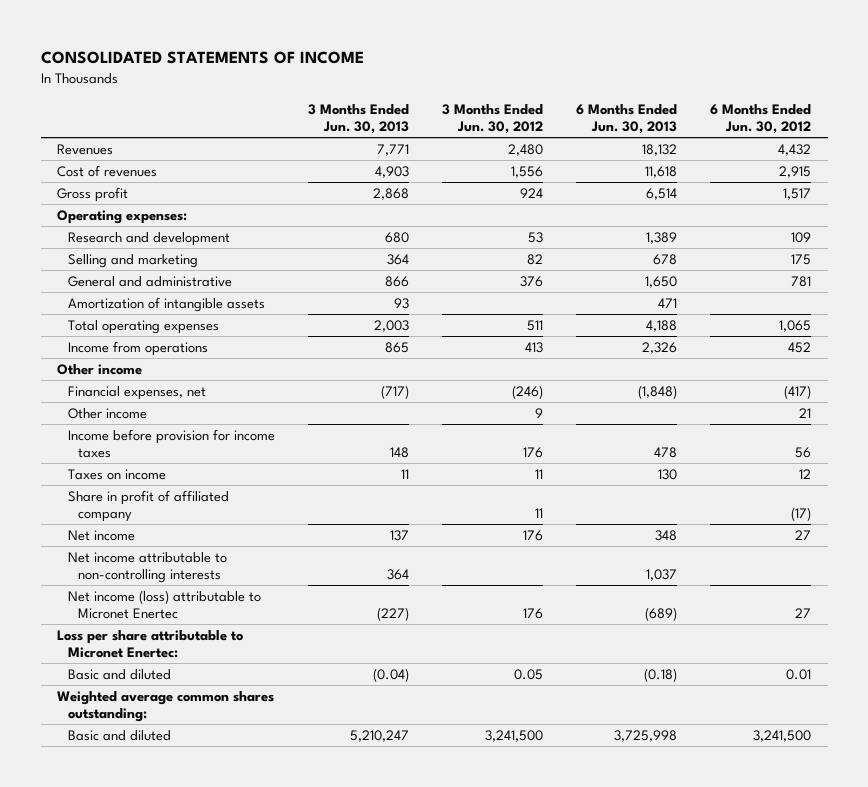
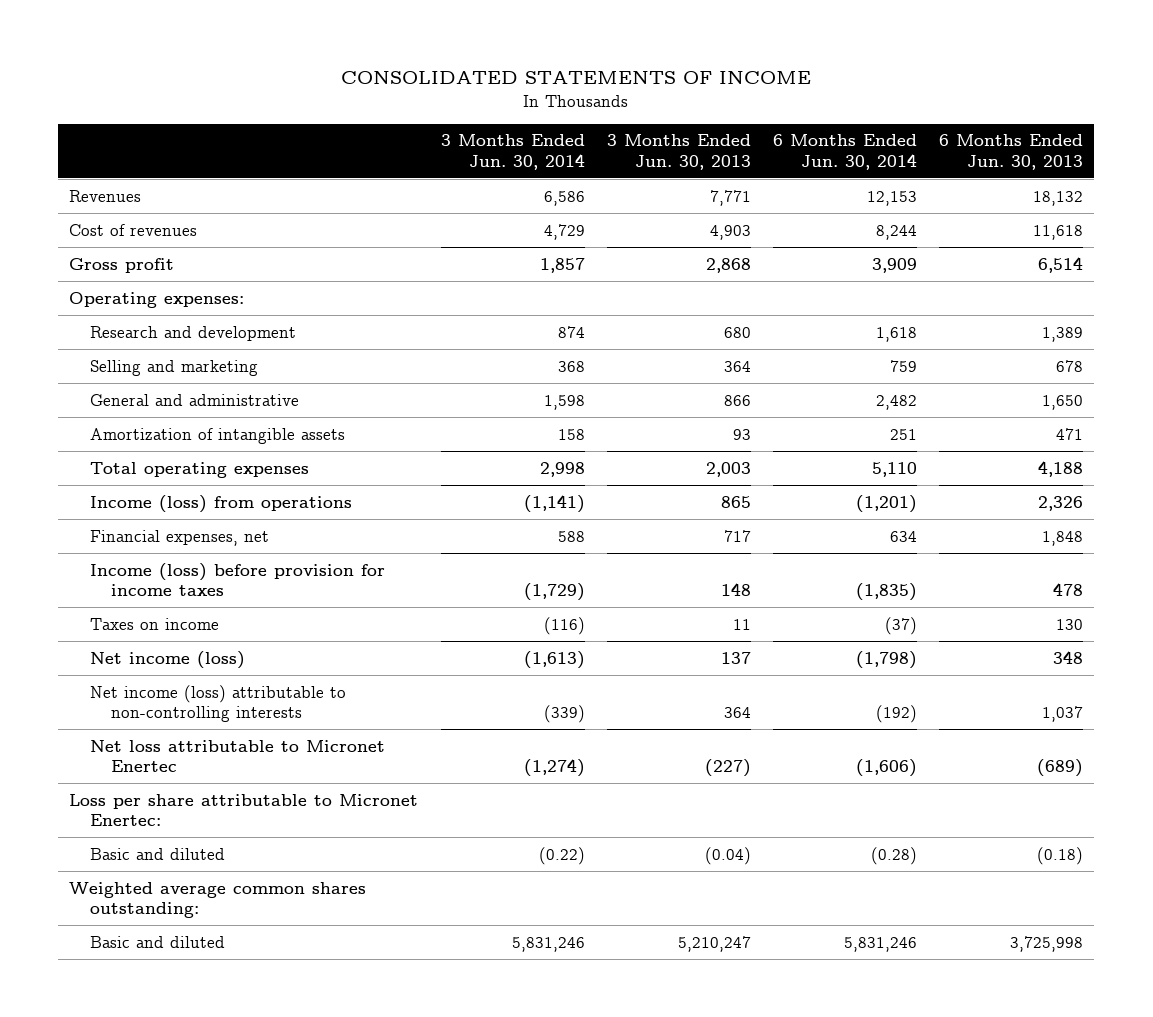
[441,103,543,134] 3 Months Ended Jun. 30, 2012 -> none
[710,103,812,134] 6 Months Ended Jun. 30, 2012 -> none
none -> [440,134,585,170] 3 Months Ended Jun. 30, 2014
none -> [773,134,918,170] 6 Months Ended Jun. 30, 2014
[57,364,143,376] Other income -> none
[67,408,147,420] Other income -> none
[67,341,208,357] Income from operations -> [90,494,353,513] Income (loss) from operations
[380,385,409,400] (717) -> [723,529,751,542] 717
[637,385,677,400] (1,848) -> [1042,530,1084,546] 1,848
[67,429,275,459] Income before provision for income taxes -> [90,562,386,597] Income (loss) before provision for income taxes
[67,490,229,523] Share in profit of affiliated company -> none
[67,530,135,542] Net income -> [90,650,246,669] Net income (loss)
[67,552,227,584] Net income attributable to non-controlling interests -> [90,684,347,723] Net income (loss) attributable to non-controlling interests
[67,590,261,620] Net income (loss) attributable to Micronet Enertec -> [90,739,386,773] Net loss attributable to Micronet Enertec

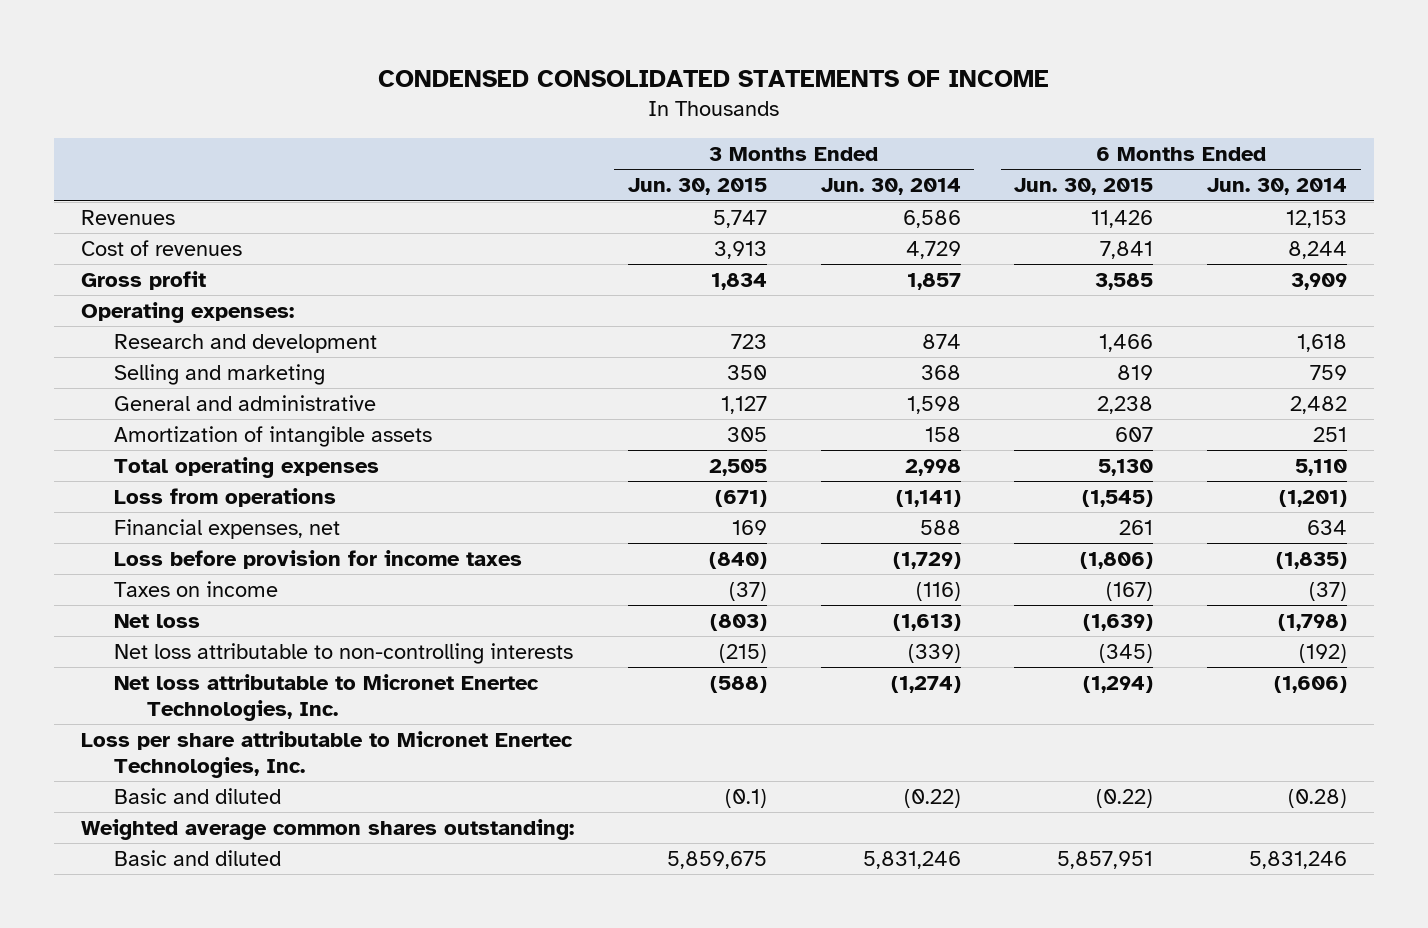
[341,71,812,85] CONSOLIDATED STATEMENTS OF INCOME -> [378,70,1050,88] CONDENSED CONSOLIDATED STATEMENTS OF INCOME
[606,134,751,170] 3 Months Ended Jun. 30, 2013 -> none
[939,134,1084,170] 6 Months Ended Jun. 30, 2013 -> none
none -> [627,178,767,196] Jun. 30, 2015
none -> [1014,178,1154,196] Jun. 30, 2015
[90,494,353,513] Income (loss) from operations -> [113,488,336,508] Loss from operations
[90,562,386,597] Income (loss) before provision for income taxes -> [113,550,522,570] Loss before provision for income taxes
[90,650,246,669] Net income (loss) -> [113,614,200,629] Net loss
[90,684,347,723] Net income (loss) attributable to non-controlling interests -> [113,643,573,665] Net loss attributable to non-controlling interests
[90,739,386,773] Net loss attributable to Micronet Enertec -> [113,674,539,721] Net loss attributable to Micronet Enertec Technologies, Inc.
[69,793,419,827] Loss per share attributable to Micronet Enertec: -> [80,731,573,778] Loss per share attributable to Micronet Enertec Technologies, Inc.

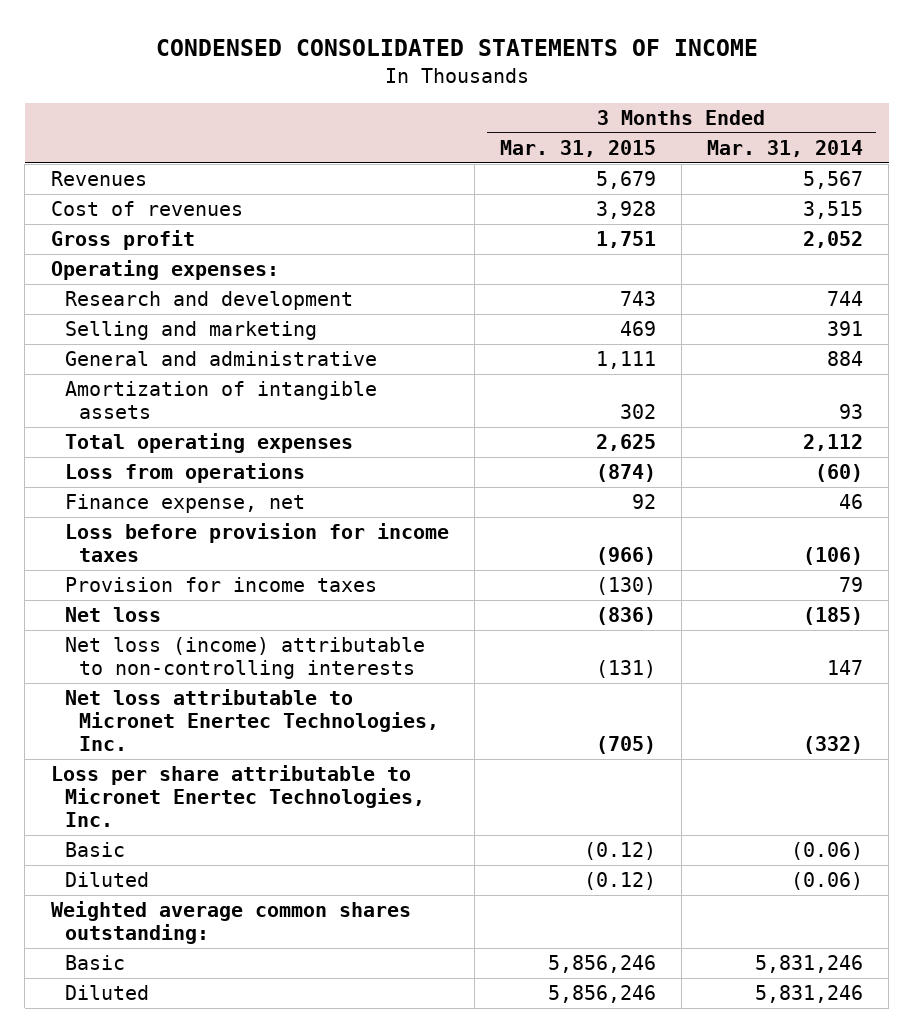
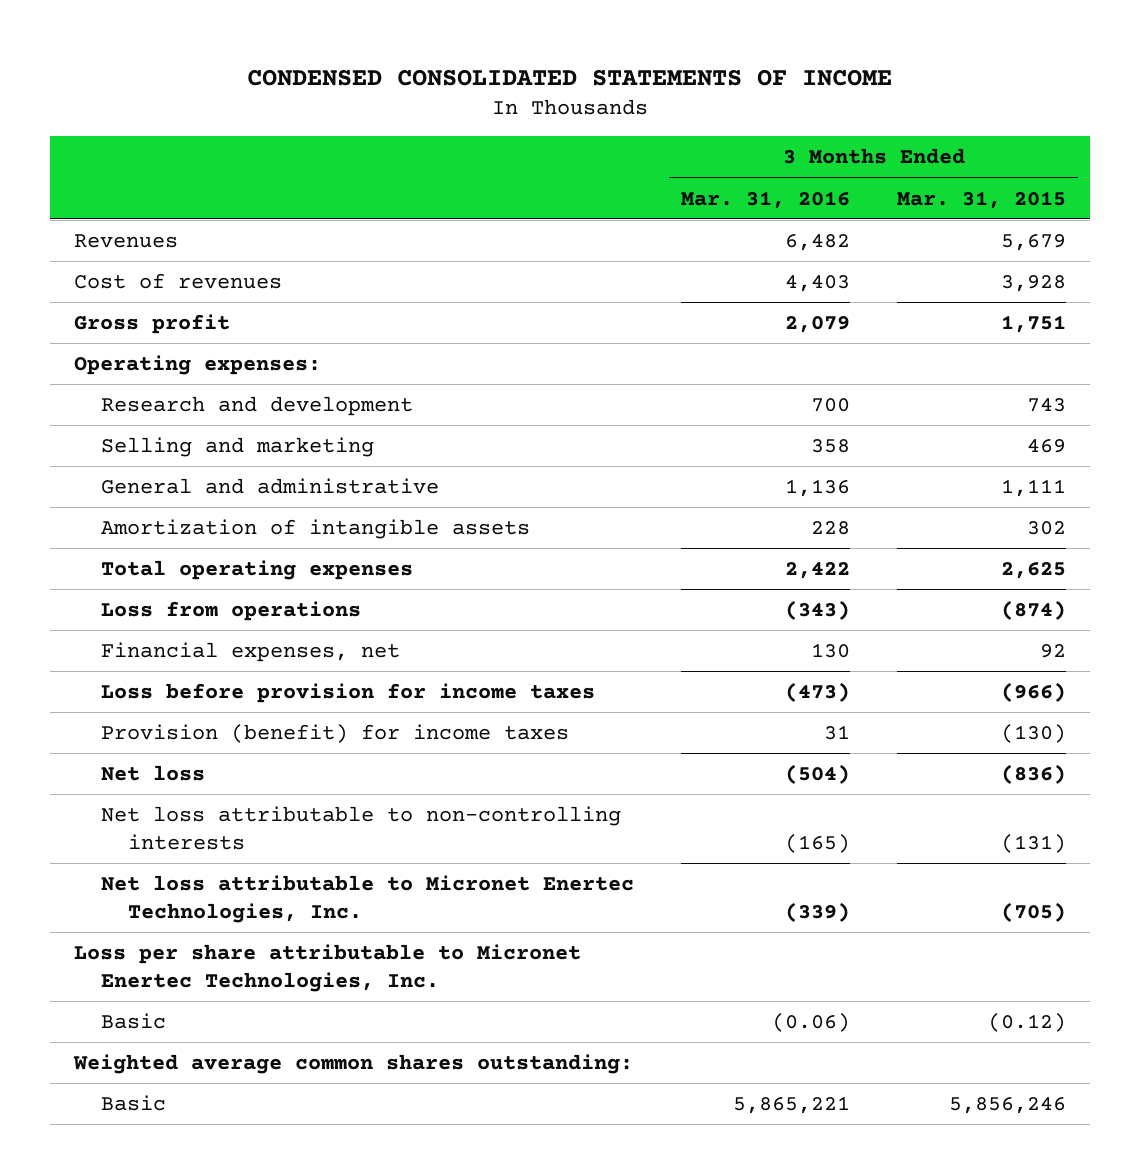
[707,140,864,158] Mar. 31, 2014 -> none
none -> [681,190,851,209] Mar. 31, 2016
[64,494,305,514] Finance expense, net -> [100,642,400,663] Financial expenses, net
[64,577,377,593] Provision for income taxes -> [100,724,569,744] Provision (benefit) for income taxes
[64,637,425,680] Net loss (income) attributable to non-controlling interests -> [100,806,621,851] Net loss attributable to non-controlling interests
[64,872,149,888] Diluted -> none
[64,985,149,1001] Diluted -> none

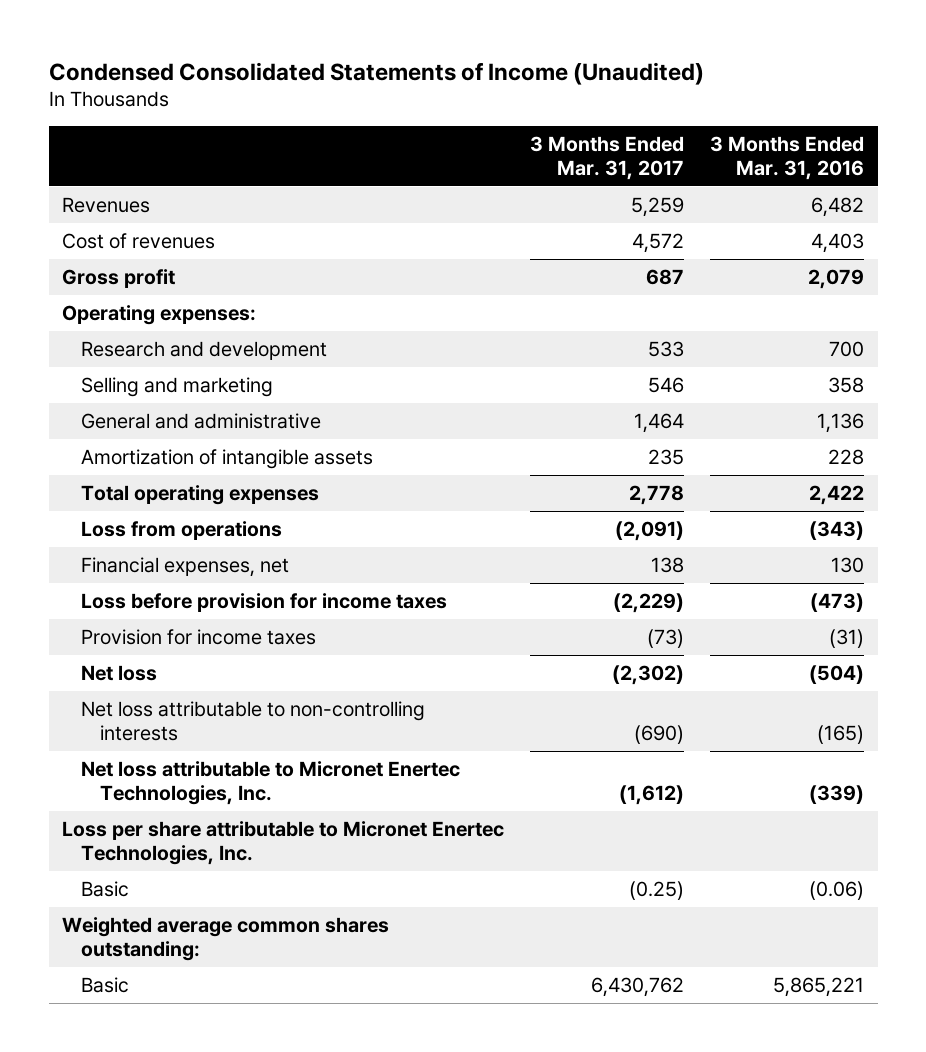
[247,68,893,86] CONDENSED CONSOLIDATED STATEMENTS OF INCOME -> [48,61,704,85] Condensed Consolidated Statements of Income (Unaudited)
[897,190,1067,209] Mar. 31, 2015 -> none
none -> [530,136,685,181] 3 Months Ended Mar. 31, 2017
[100,724,569,744] Provision (benefit) for income taxes -> [80,628,316,645] Provision for income taxes
[824,725,851,741] 31 -> [829,628,865,648] (31)

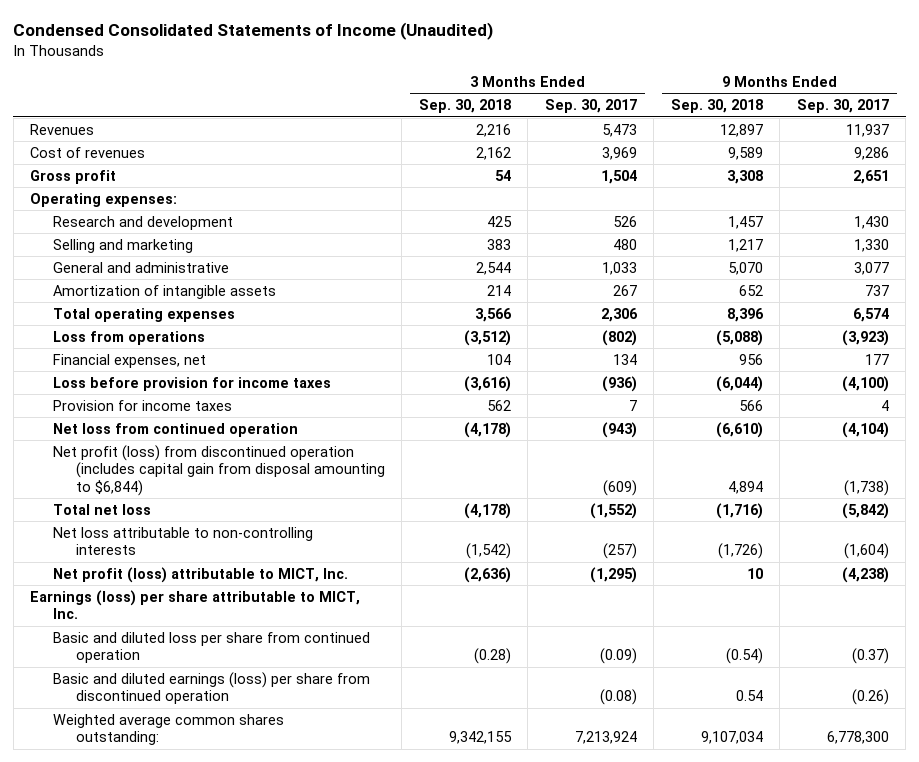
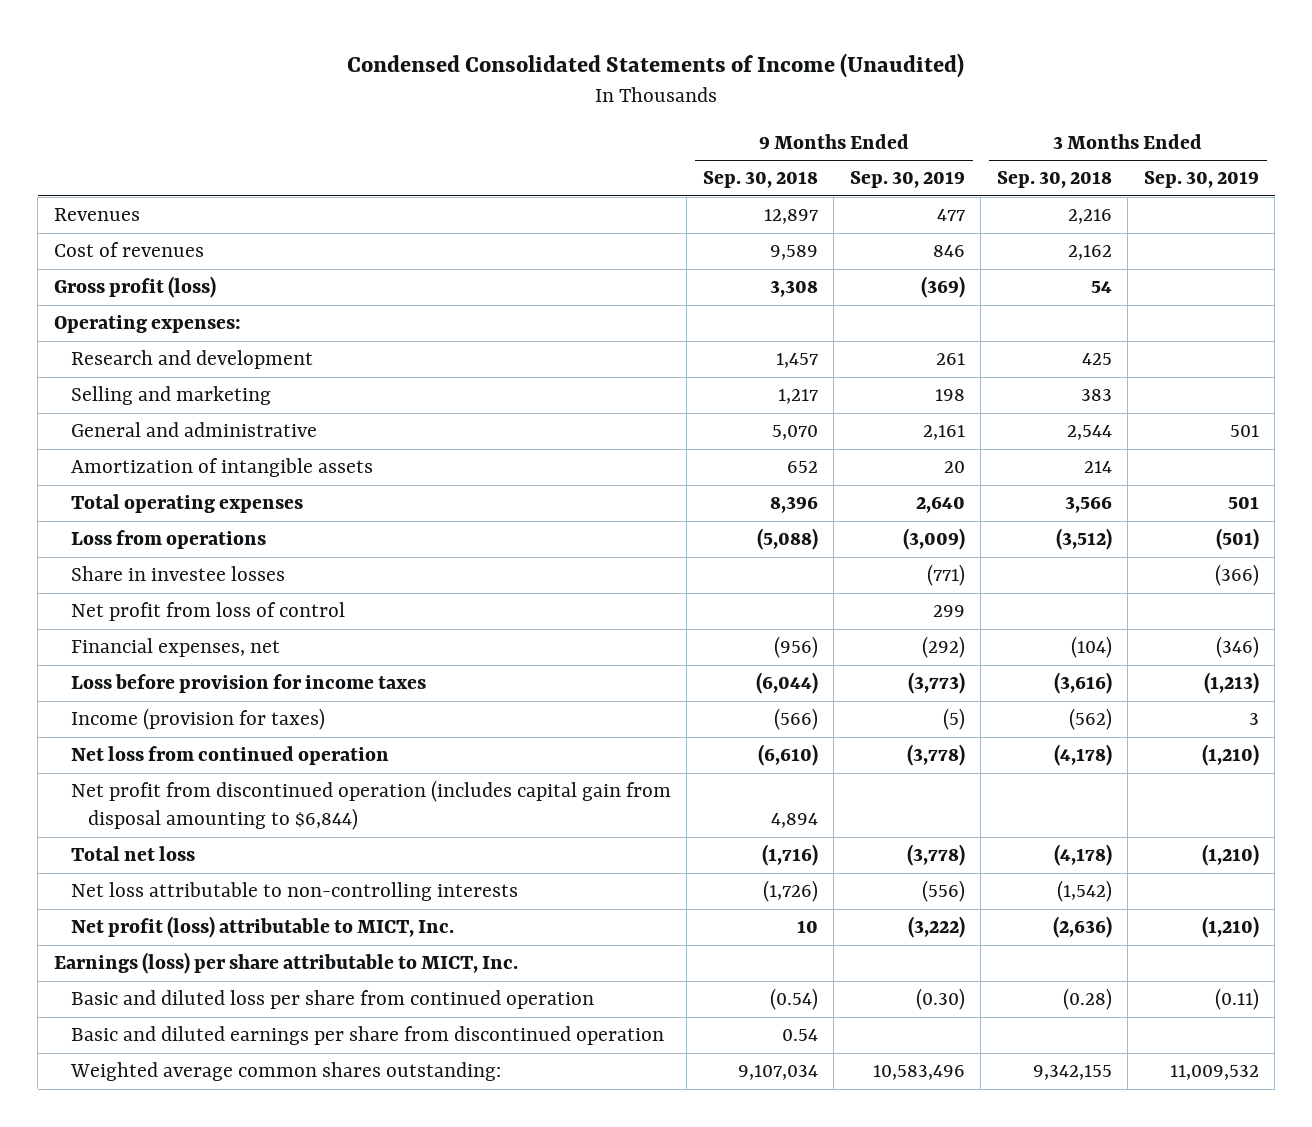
[544,99,637,114] Sep. 30, 2017 -> none
[796,99,889,114] Sep. 30, 2017 -> none
none -> [849,171,965,189] Sep. 30, 2019
none -> [1143,171,1259,189] Sep. 30, 2019
[30,169,117,184] Gross profit -> [53,276,216,299] Gross profit (loss)
none -> [70,566,285,582] Share in investee losses
none -> [70,602,345,622] Net profit from loss of control
[486,353,511,365] 104 -> [1070,636,1112,659] (104)
[738,353,763,365] 956 -> [773,636,818,659] (956)
[52,399,232,411] Provision for income taxes -> [70,708,325,731] Income (provision for taxes)
[486,399,511,411] 562 -> [1068,708,1112,731] (562)
[738,399,763,411] 566 -> [773,708,818,731] (566)
[52,444,385,497] Net profit (loss) from discontinued operation (includes capital gain from disposal amounting to $6,844) -> [70,780,671,831] Net profit from discontinued operation (includes capital gain from disposal amounting to $6,844)
[52,671,370,705] Basic and diluted earnings (loss) per share from discontinued operation -> [70,1026,664,1046] Basic and diluted earnings per share from discontinued operation

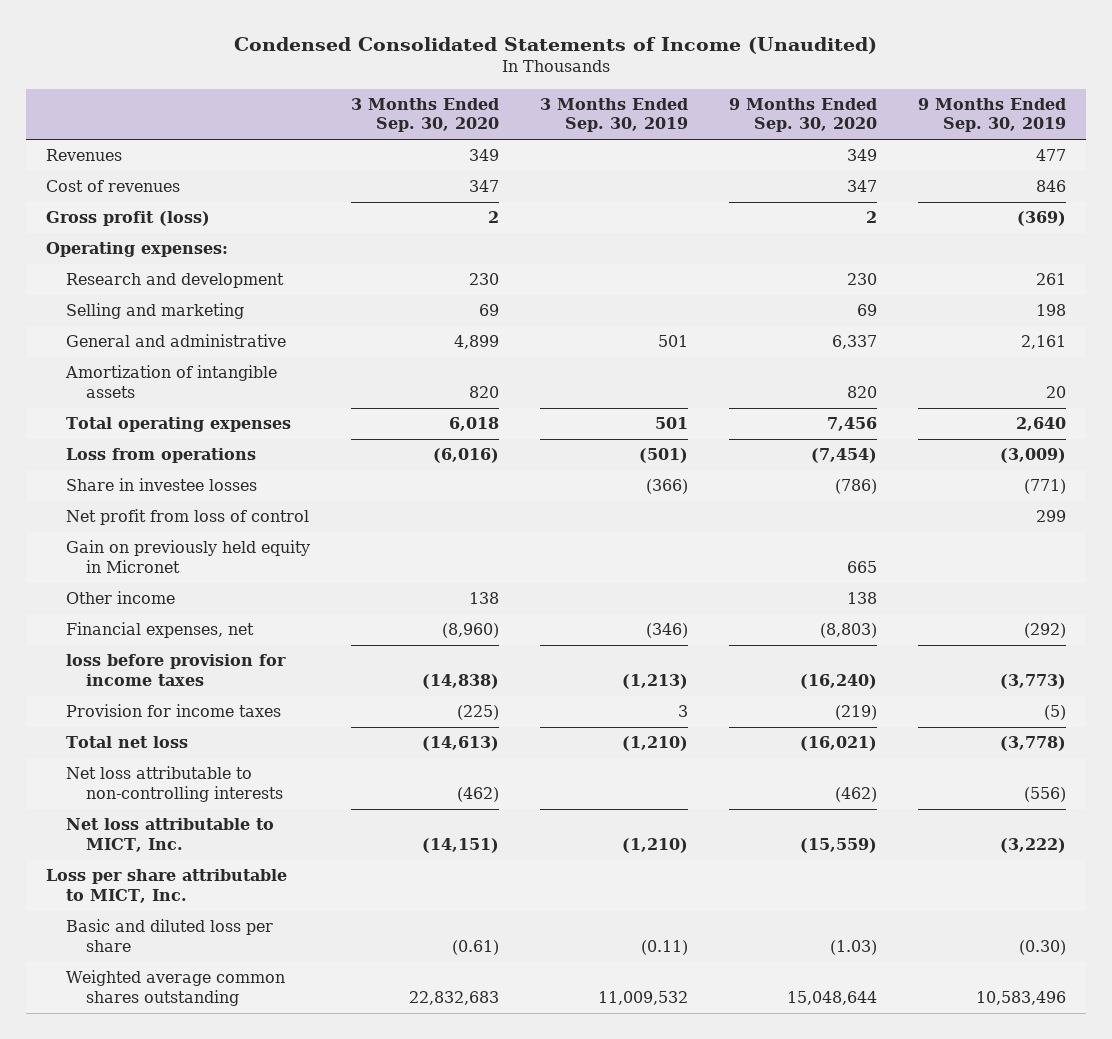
[702,171,818,189] Sep. 30, 2018 -> none
[996,171,1112,189] Sep. 30, 2018 -> none
none -> [350,98,499,133] 3 Months Ended Sep. 30, 2020
none -> [728,98,877,133] 9 Months Ended Sep. 30, 2020
none -> [65,540,310,573] Gain on previously held equity in Micronet
none -> [65,591,175,605] Other income
[70,746,389,766] Net loss from continued operation -> none
[70,780,671,831] Net profit from discontinued operation (includes capital gain from disposal amounting to $6,844) -> none
[70,674,426,694] Loss before provision for income taxes -> [65,654,286,686] loss before provision for income taxes
[70,708,325,731] Income (provision for taxes) -> [65,704,281,718] Provision for income taxes
[70,1026,664,1046] Basic and diluted earnings per share from discontinued operation -> none
[70,916,454,939] Net profit (loss) attributable to MICT, Inc. -> [65,818,274,852] Net loss attributable to MICT, Inc.
[53,952,518,975] Earnings (loss) per share attributable to MICT, Inc. -> [46,869,288,903] Loss per share attributable to MICT, Inc.
[70,990,594,1010] Basic and diluted loss per share from continued operation -> [65,919,273,952] Basic and diluted loss per share
[69,1062,501,1082] Weighted average common shares outstanding: -> [65,970,285,1006] Weighted average common shares outstanding

